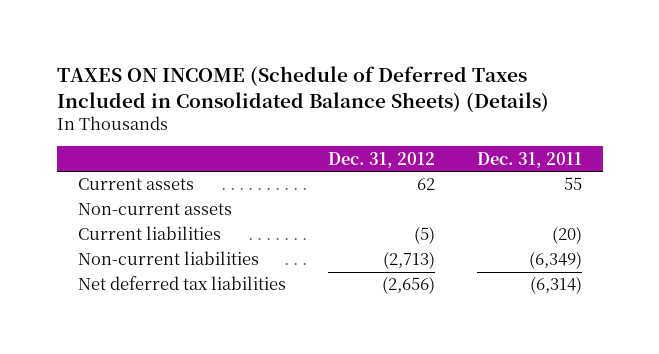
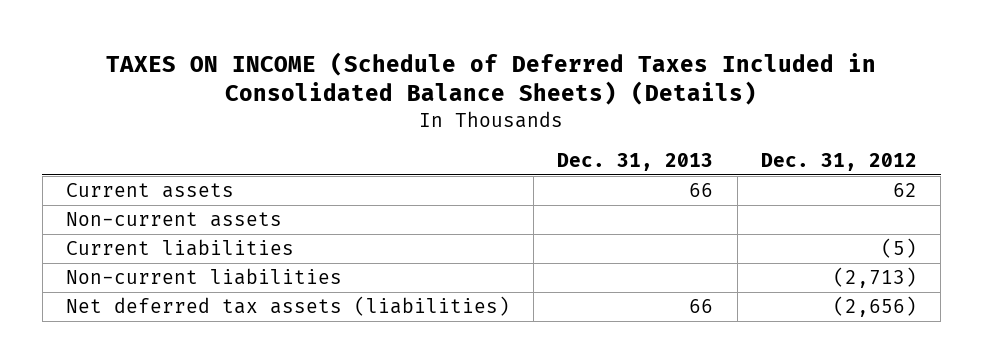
[476,151,582,168] Dec. 31, 2011 -> none
none -> [557,153,714,172] Dec. 31, 2013
[77,276,286,291] Net deferred tax liabilities -> [65,296,510,317] Net deferred tax assets (liabilities)

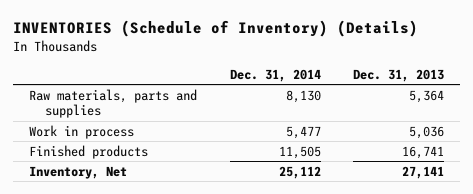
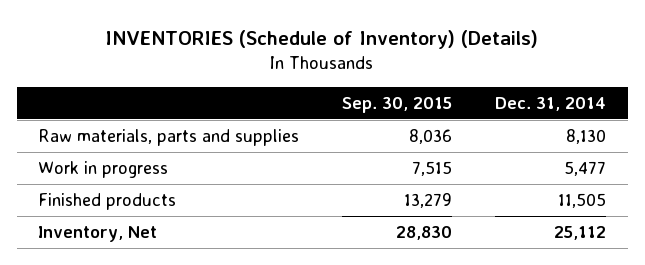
[353,68,445,82] Dec. 31, 2013 -> none
none -> [342,96,453,113] Sep. 30, 2015
[28,124,134,139] Work in process -> [38,161,169,179] Work in progress

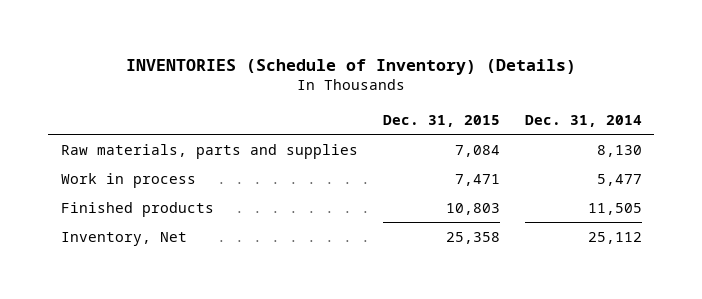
[342,96,453,113] Sep. 30, 2015 -> none
none -> [382,114,500,127] Dec. 31, 2015
[38,161,169,179] Work in progress -> [60,172,196,188] Work in process

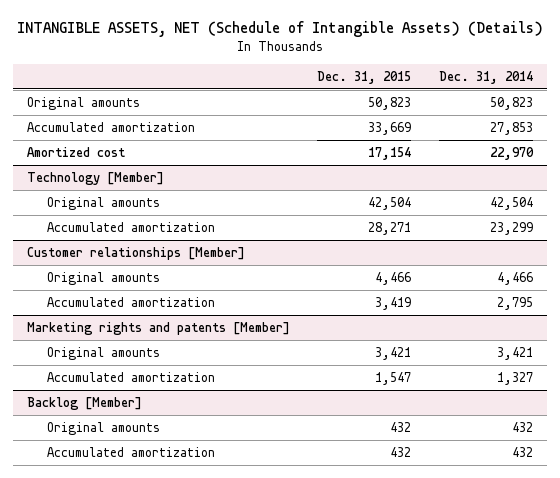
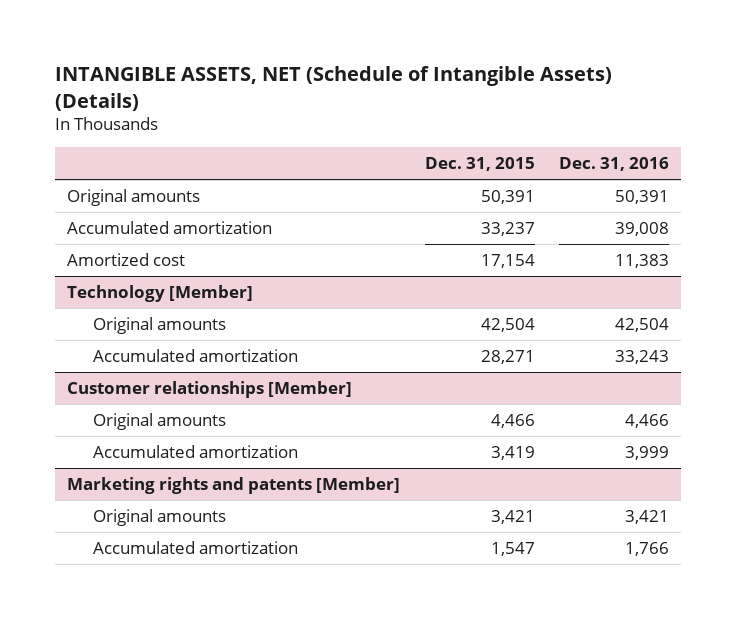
[439,70,534,84] Dec. 31, 2014 -> none
none -> [558,157,669,172] Dec. 31, 2016
[368,97,412,111] 50,823 -> [480,190,535,205] 50,391
[368,122,412,136] 33,669 -> [480,222,535,237] 33,237
[26,397,142,411] Backlog [Member] -> none
[47,422,161,436] Original amounts -> none
[47,447,216,458] Accumulated amortization -> none

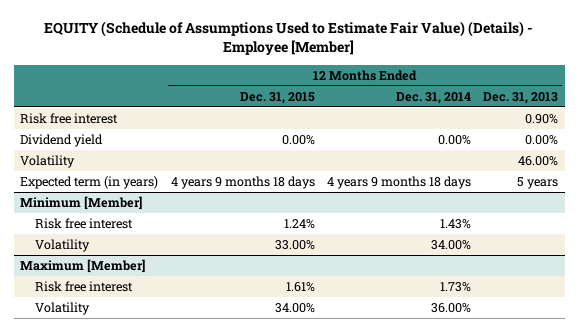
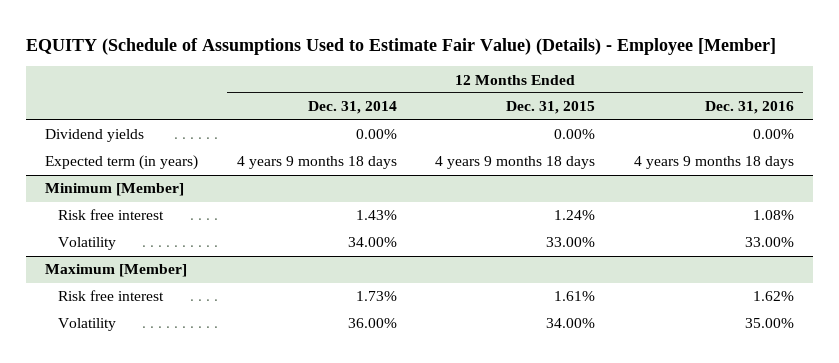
[483,91,559,104] Dec. 31, 2013 -> none
none -> [704,101,794,115] Dec. 31, 2016
[20,112,119,124] Risk free interest -> none
[20,154,76,168] Volatility -> none
[20,133,104,147] Dividend yield -> [45,129,145,143] Dividend yields

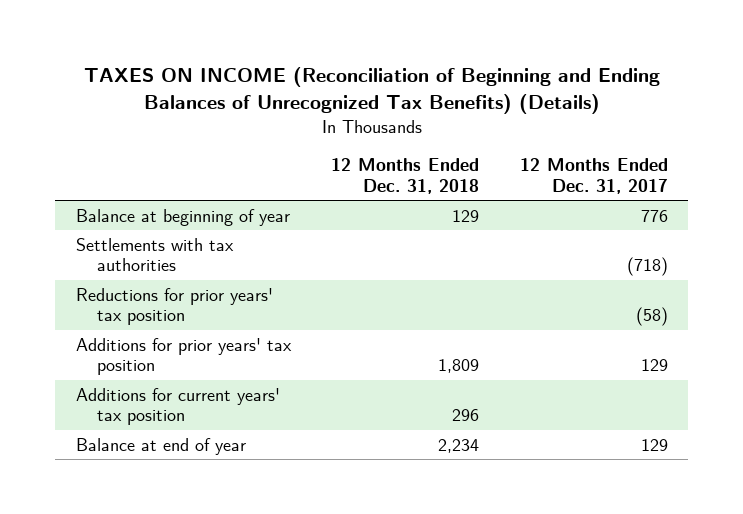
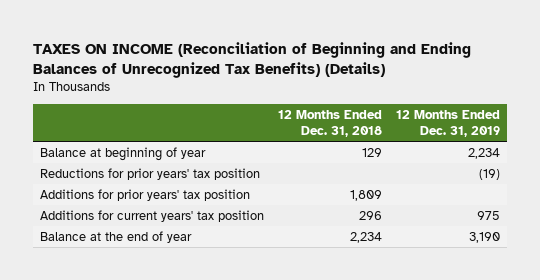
[519,158,668,194] 12 Months Ended Dec. 31, 2017 -> none
none -> [395,110,500,138] 12 Months Ended Dec. 31, 2019
[75,237,234,272] Settlements with tax authorities -> none
[75,437,246,455] Balance at end of year -> [40,231,193,244] Balance at the end of year

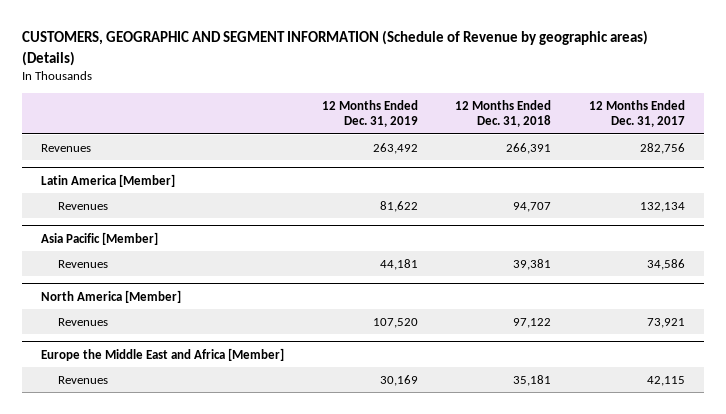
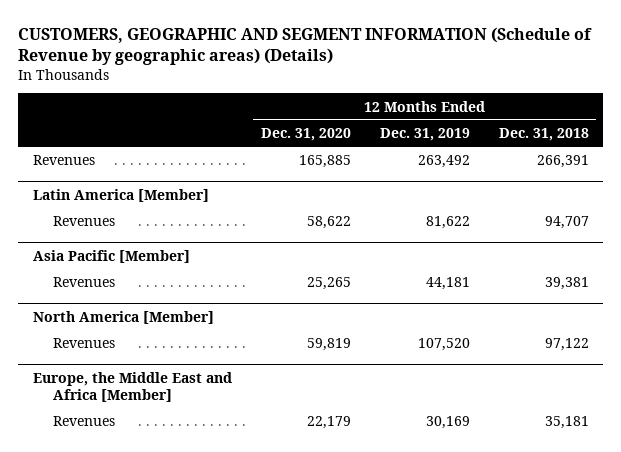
[588,100,685,128] 12 Months Ended Dec. 31, 2017 -> none
none -> [260,127,351,141] Dec. 31, 2020
[41,347,285,361] Europe the Middle East and Africa [Member] -> [32,371,232,402] Europe, the Middle East and Africa [Member]

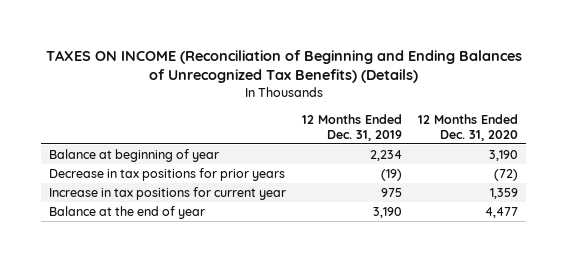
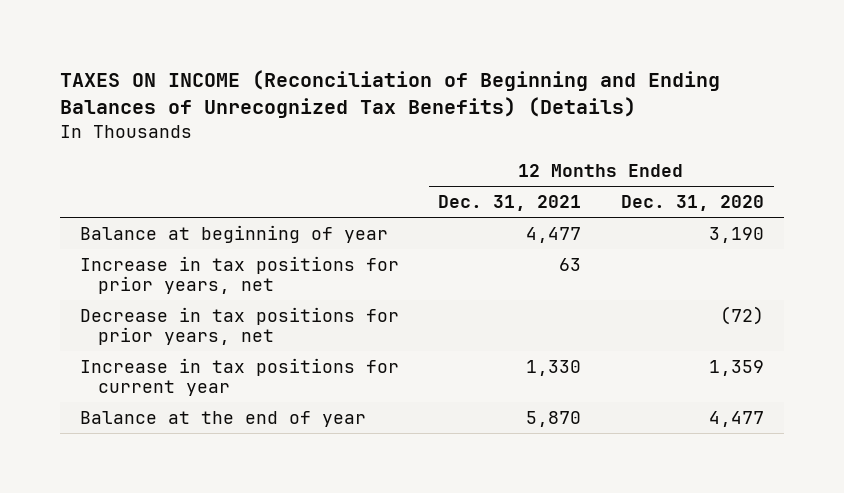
[302,113,403,141] 12 Months Ended Dec. 31, 2019 -> none
none -> [438,195,582,212] Dec. 31, 2021
none -> [79,255,399,295] Increase in tax positions for prior years, net
[49,167,286,181] Decrease in tax positions for prior years -> [79,306,399,346] Decrease in tax positions for prior years, net

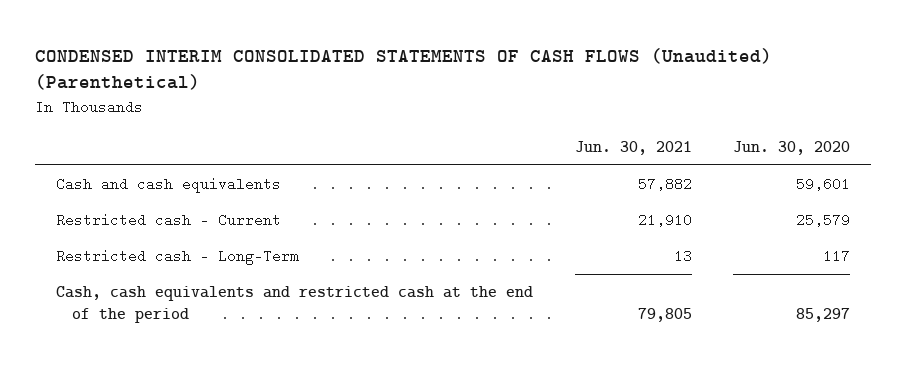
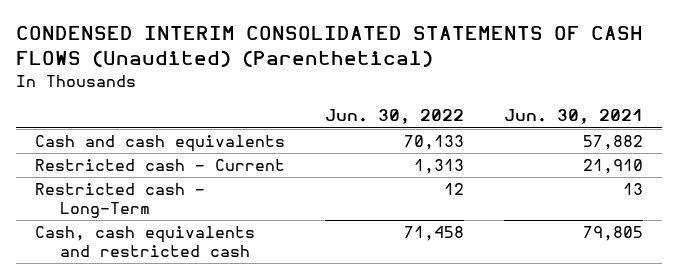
[733,141,851,156] Jun. 30, 2020 -> none
none -> [324,109,464,125] Jun. 30, 2022
[55,286,533,324] Cash, cash equivalents and restricted cash at the end of the period -> [35,226,256,258] Cash, cash equivalents and restricted cash

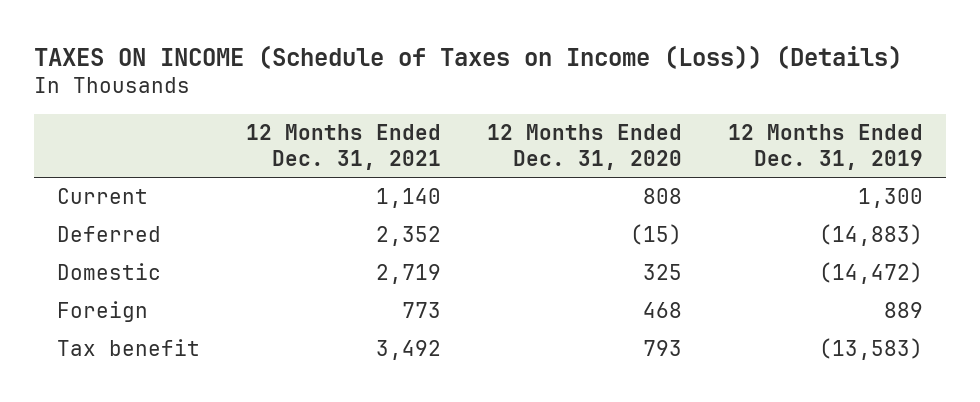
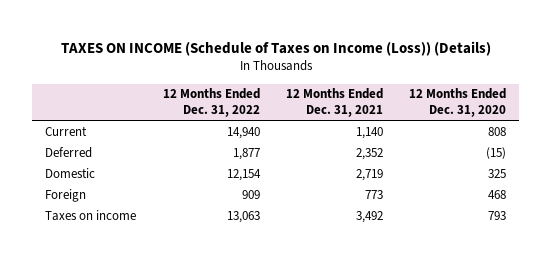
[727,124,923,170] 12 Months Ended Dec. 31, 2019 -> none
none -> [162,88,260,118] 12 Months Ended Dec. 31, 2022
[57,339,201,357] Tax benefit -> [45,209,137,221] Taxes on income

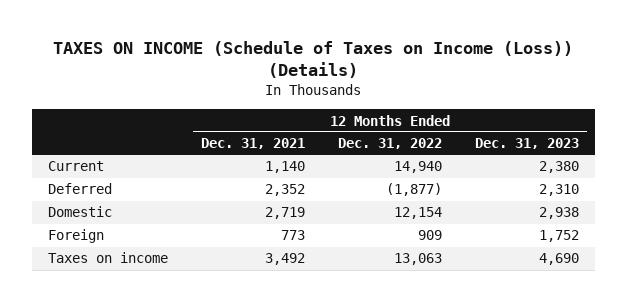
[408,88,506,118] 12 Months Ended Dec. 31, 2020 -> none
none -> [474,138,579,150] Dec. 31, 2023
[232,147,260,160] 1,877 -> [385,183,442,197] (1,877)

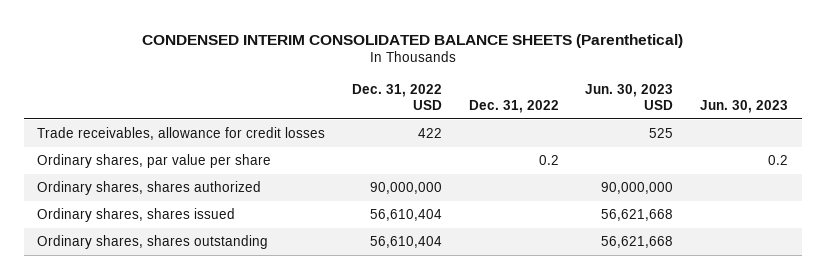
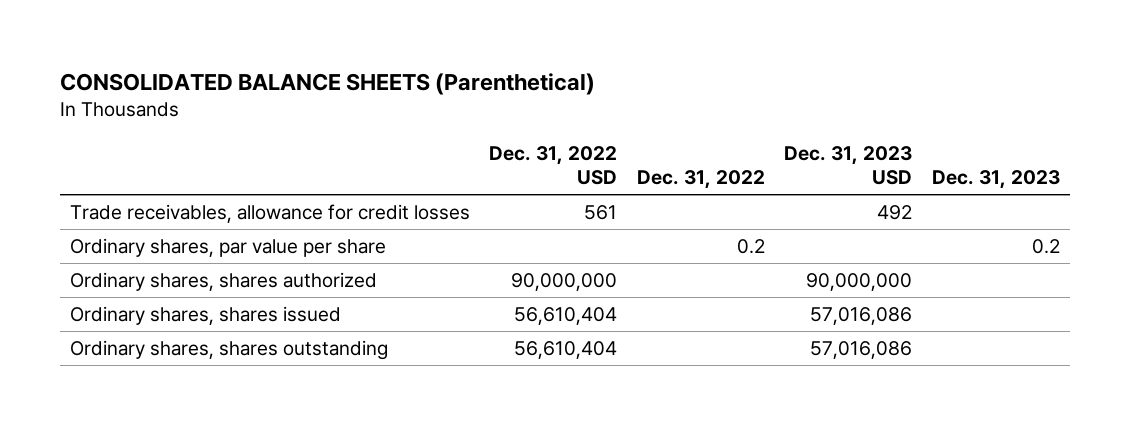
[141,33,683,48] CONDENSED INTERIM CONSOLIDATED BALANCE SHEETS (Parenthetical) -> [59,73,595,96] CONSOLIDATED BALANCE SHEETS (Parenthetical)
[585,83,674,111] Jun. 30, 2023 USD -> none
[700,100,789,114] Jun. 30, 2023 -> none
none -> [784,145,913,186] Dec. 31, 2023 USD
none -> [931,170,1060,190] Dec. 31, 2023
[417,127,442,138] 422 -> [584,204,618,220] 561

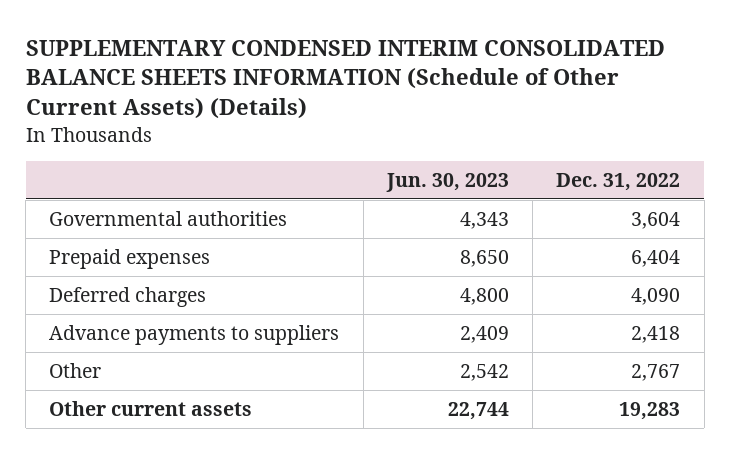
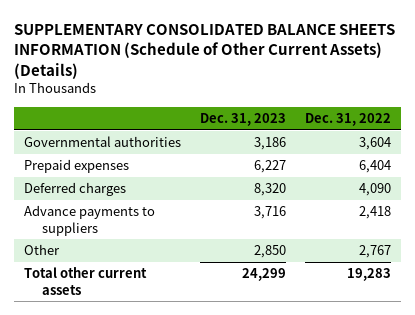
[25,39,665,120] SUPPLEMENTARY CONDENSED INTERIM CONSOLIDATED BALANCE SHEETS INFORMATION (Schedule of Other Current Assets) (Details) -> [14,23,396,79] SUPPLEMENTARY CONSOLIDATED BALANCE SHEETS INFORMATION (Schedule of Other Current Assets) (Details)
[385,172,509,192] Jun. 30, 2023 -> none
none -> [200,112,287,126] Dec. 31, 2023
[49,400,253,416] Other current assets -> [23,267,147,295] Total other current assets

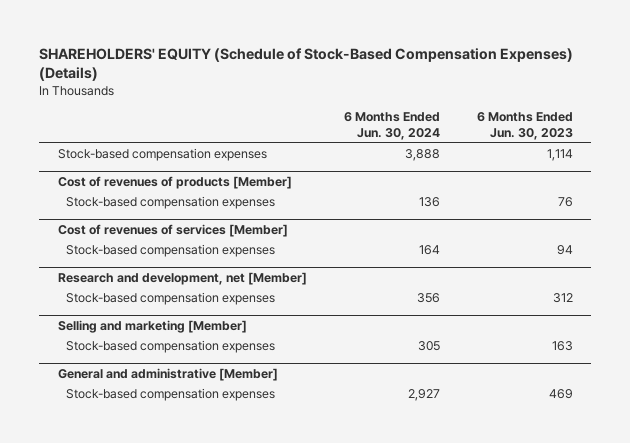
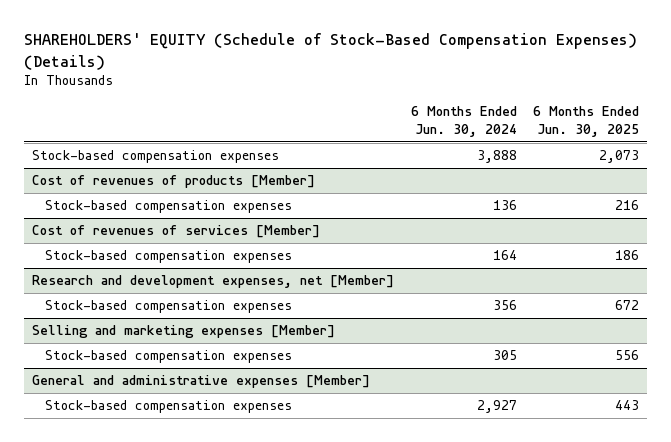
[476,112,573,141] 6 Months Ended Jun. 30, 2023 -> none
none -> [533,106,640,138] 6 Months Ended Jun. 30, 2025
[57,272,307,286] Research and development, net [Member] -> [32,275,395,289] Research and development expenses, net [Member]
[57,320,247,334] Selling and marketing [Member] -> [32,325,336,339] Selling and marketing expenses [Member]
[57,368,278,382] General and administrative [Member] -> [32,375,371,389] General and administrative expenses [Member]

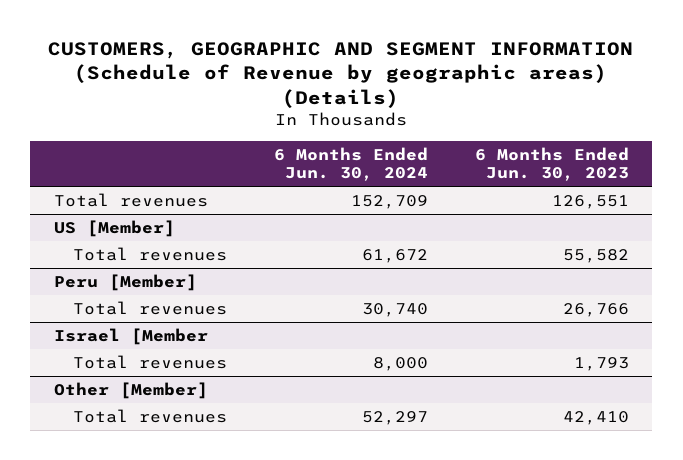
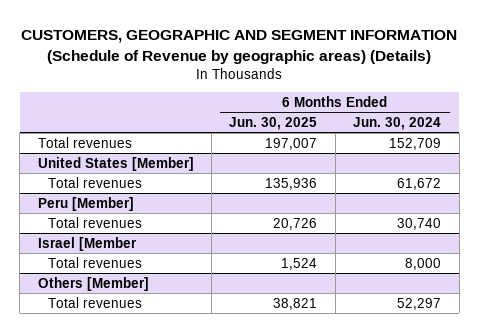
[474,146,629,182] 6 Months Ended Jun. 30, 2023 -> none
none -> [229,117,318,131] Jun. 30, 2025
[53,220,175,238] US [Member] -> [37,156,194,171] United States [Member]
[53,382,208,400] Other [Member] -> [37,276,149,291] Others [Member]

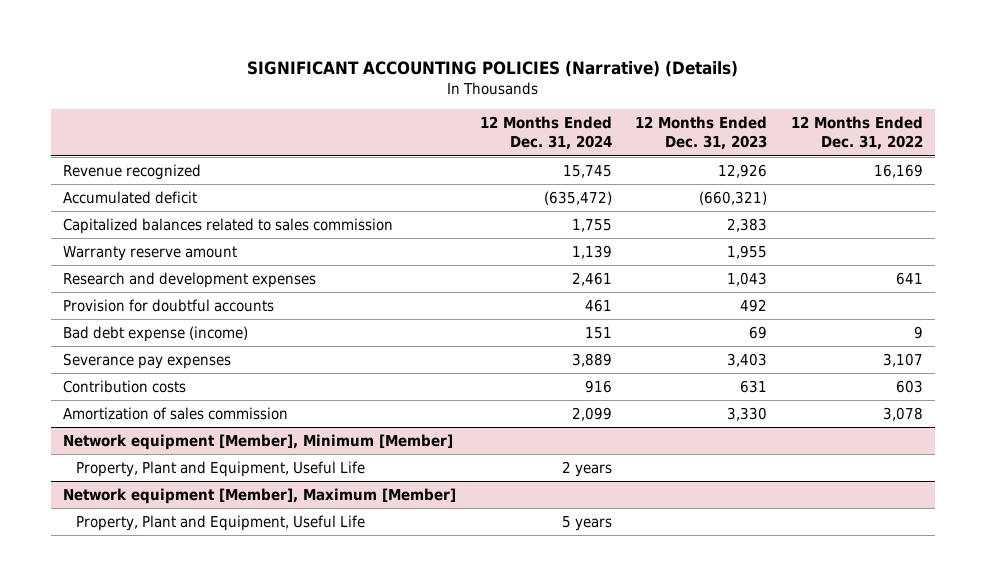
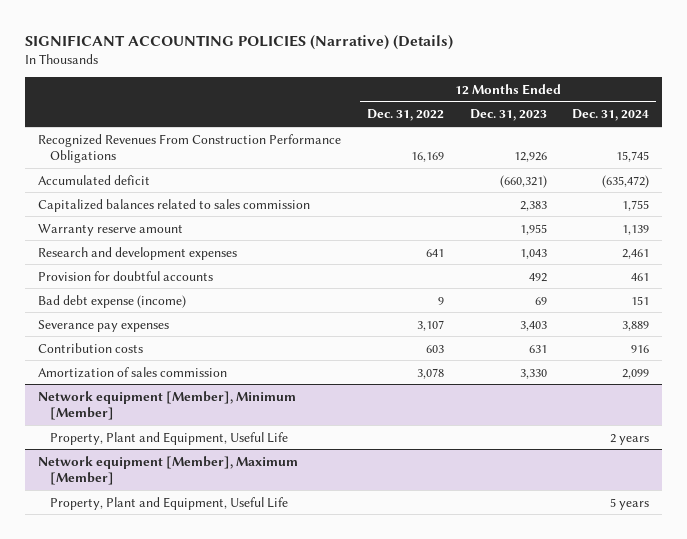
[63,164,202,181] Revenue recognized -> [37,133,341,164] Recognized Revenues From Construction Performance Obligations

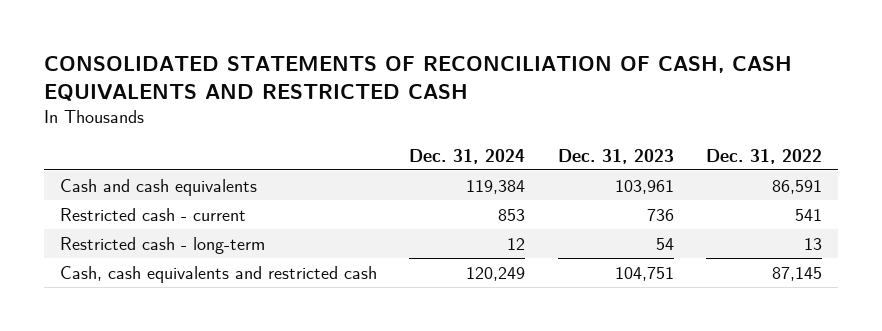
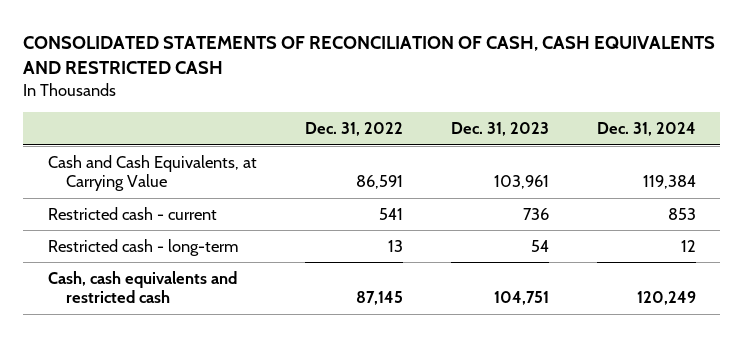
[60,178,258,196] Cash and cash equivalents -> [47,154,257,192] Cash and Cash Equivalents, at Carrying Value

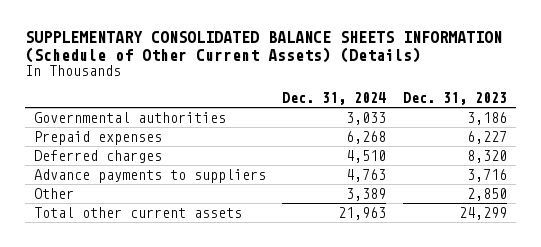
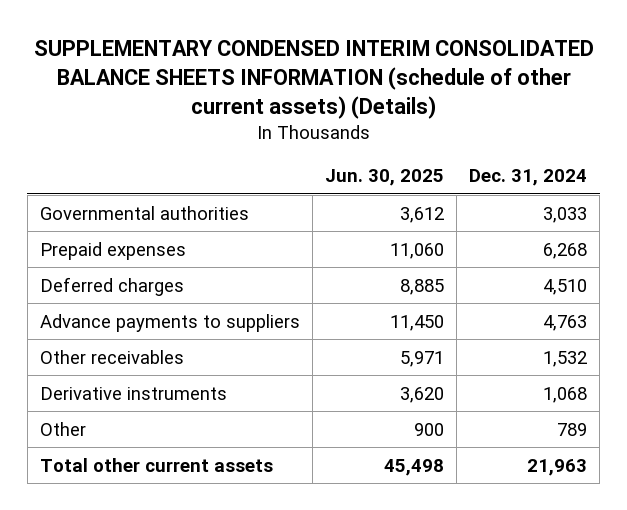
[25,30,503,63] SUPPLEMENTARY CONSOLIDATED BALANCE SHEETS INFORMATION (Schedule of Other Current Assets) (Details) -> [33,40,594,119] SUPPLEMENTARY CONDENSED INTERIM CONSOLIDATED BALANCE SHEETS INFORMATION (schedule of other current assets) (Details)
[403,91,508,105] Dec. 31, 2023 -> none
none -> [325,169,445,187] Jun. 30, 2025
none -> [39,349,184,364] Other receivables
none -> [39,386,227,400] Derivative instruments
[346,187,387,201] 3,389 -> [557,422,588,436] 789

